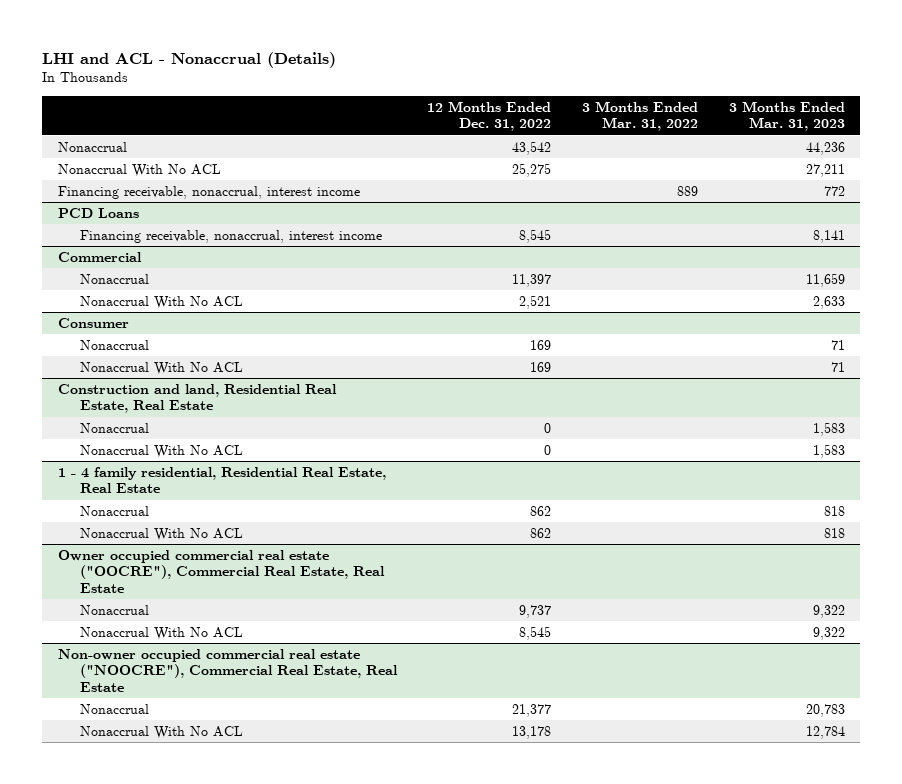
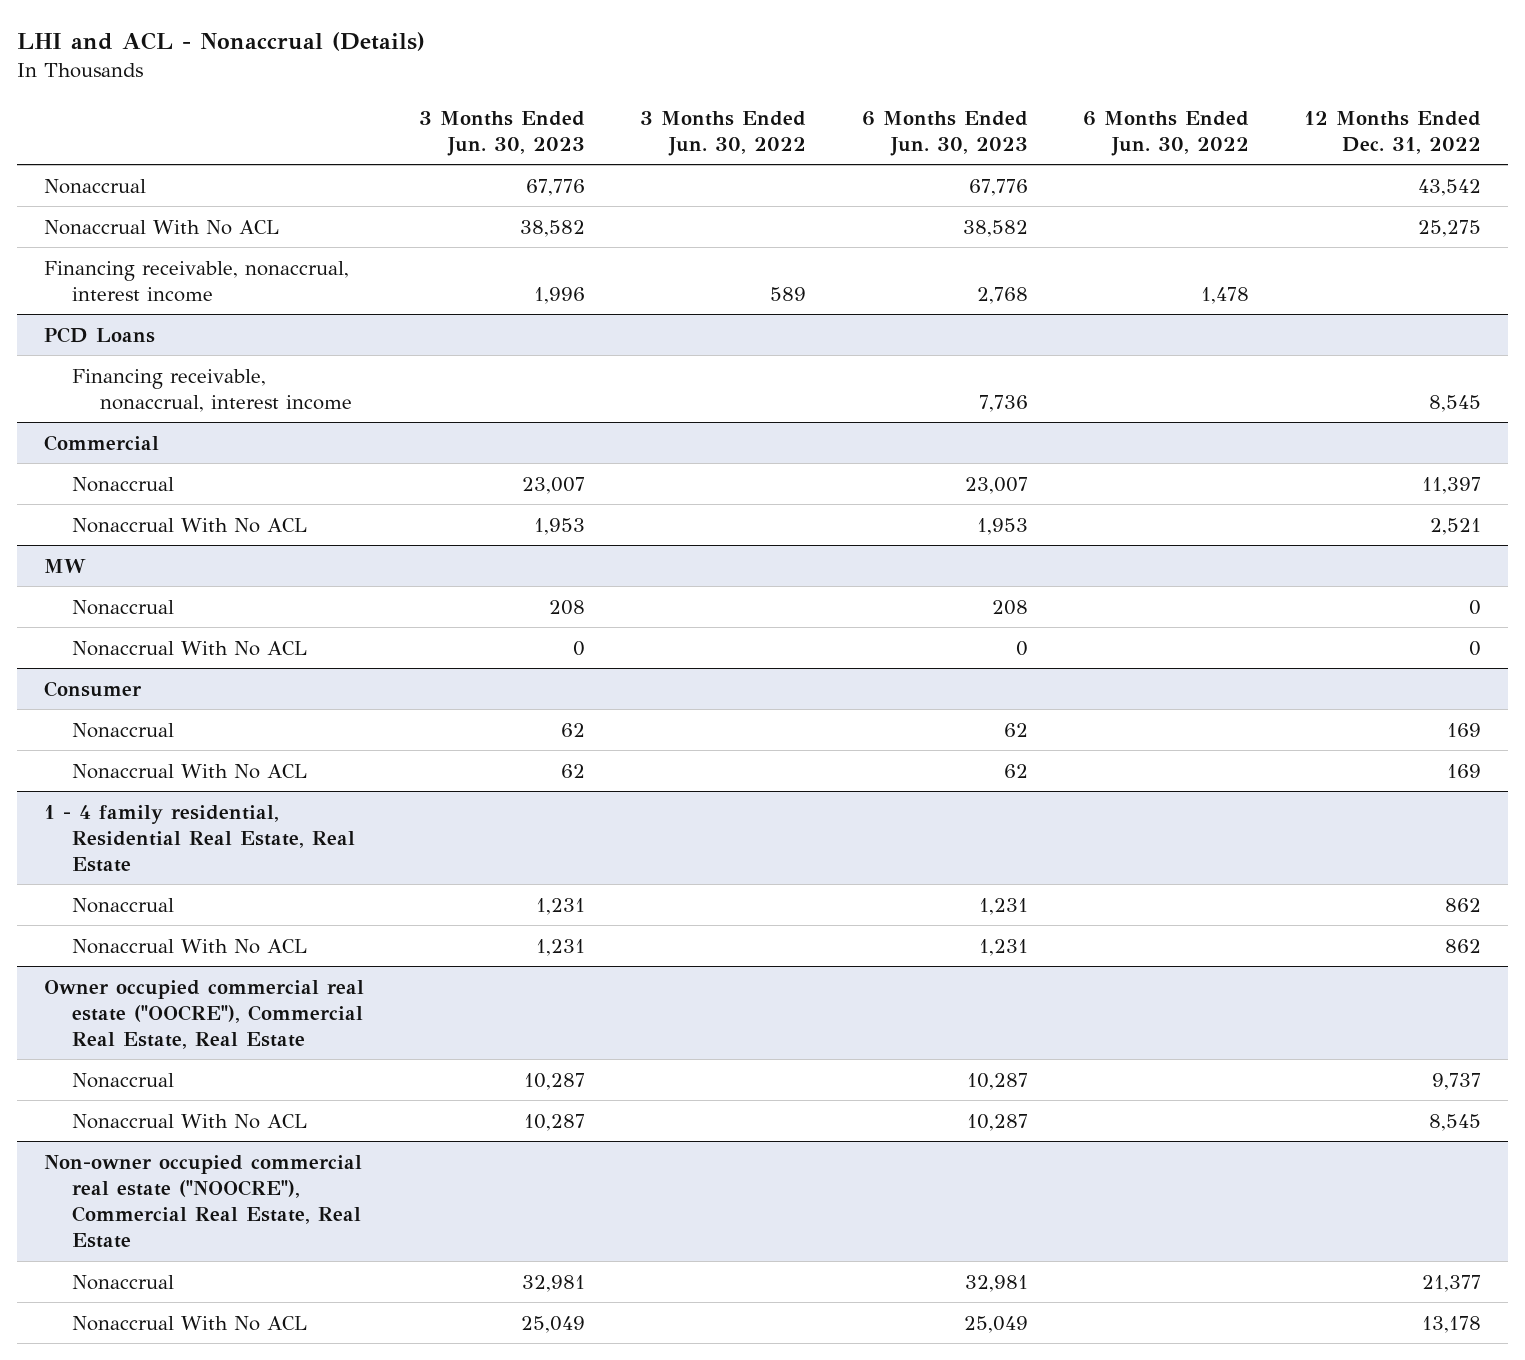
[581,100,698,132] 3 Months Ended Mar. 31, 2022 -> none
[728,100,845,132] 3 Months Ended Mar. 31, 2023 -> none
none -> [419,110,586,156] 3 Months Ended Jun. 30, 2023
none -> [640,110,807,156] 3 Months Ended Jun. 30, 2022
none -> [861,110,1028,156] 6 Months Ended Jun. 30, 2023
none -> [1082,110,1249,156] 6 Months Ended Jun. 30, 2022
none -> [44,558,87,573] MW
none -> [72,599,175,615] Nonaccrual
none -> [72,640,308,656] Nonaccrual With No ACL
[57,383,337,414] Construction and land, Residential Real Estate, Real Estate -> none
[79,422,149,433] Nonaccrual -> none
[79,444,243,458] Nonaccrual With No ACL -> none

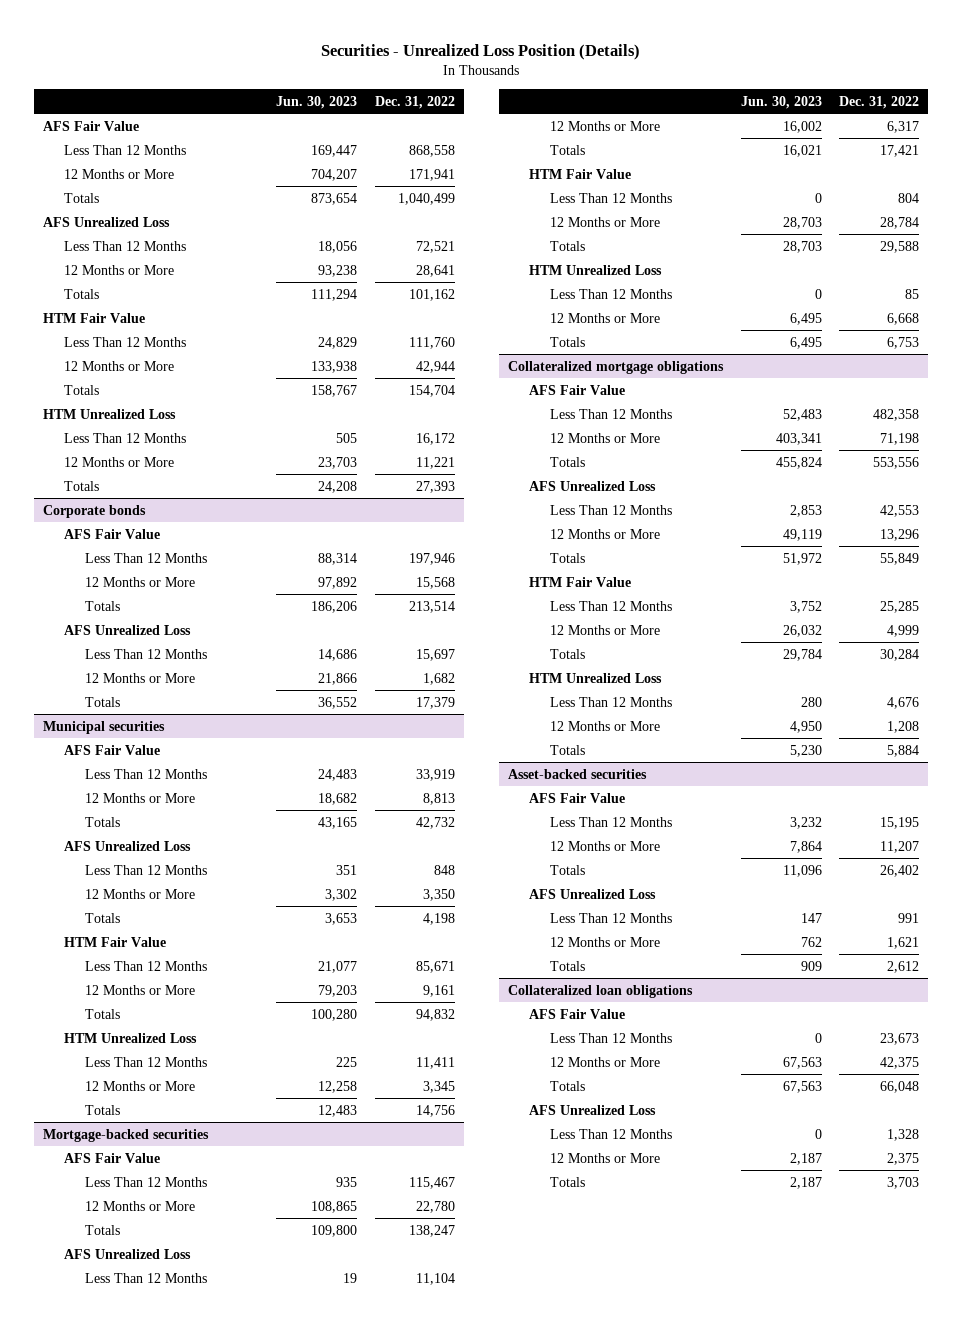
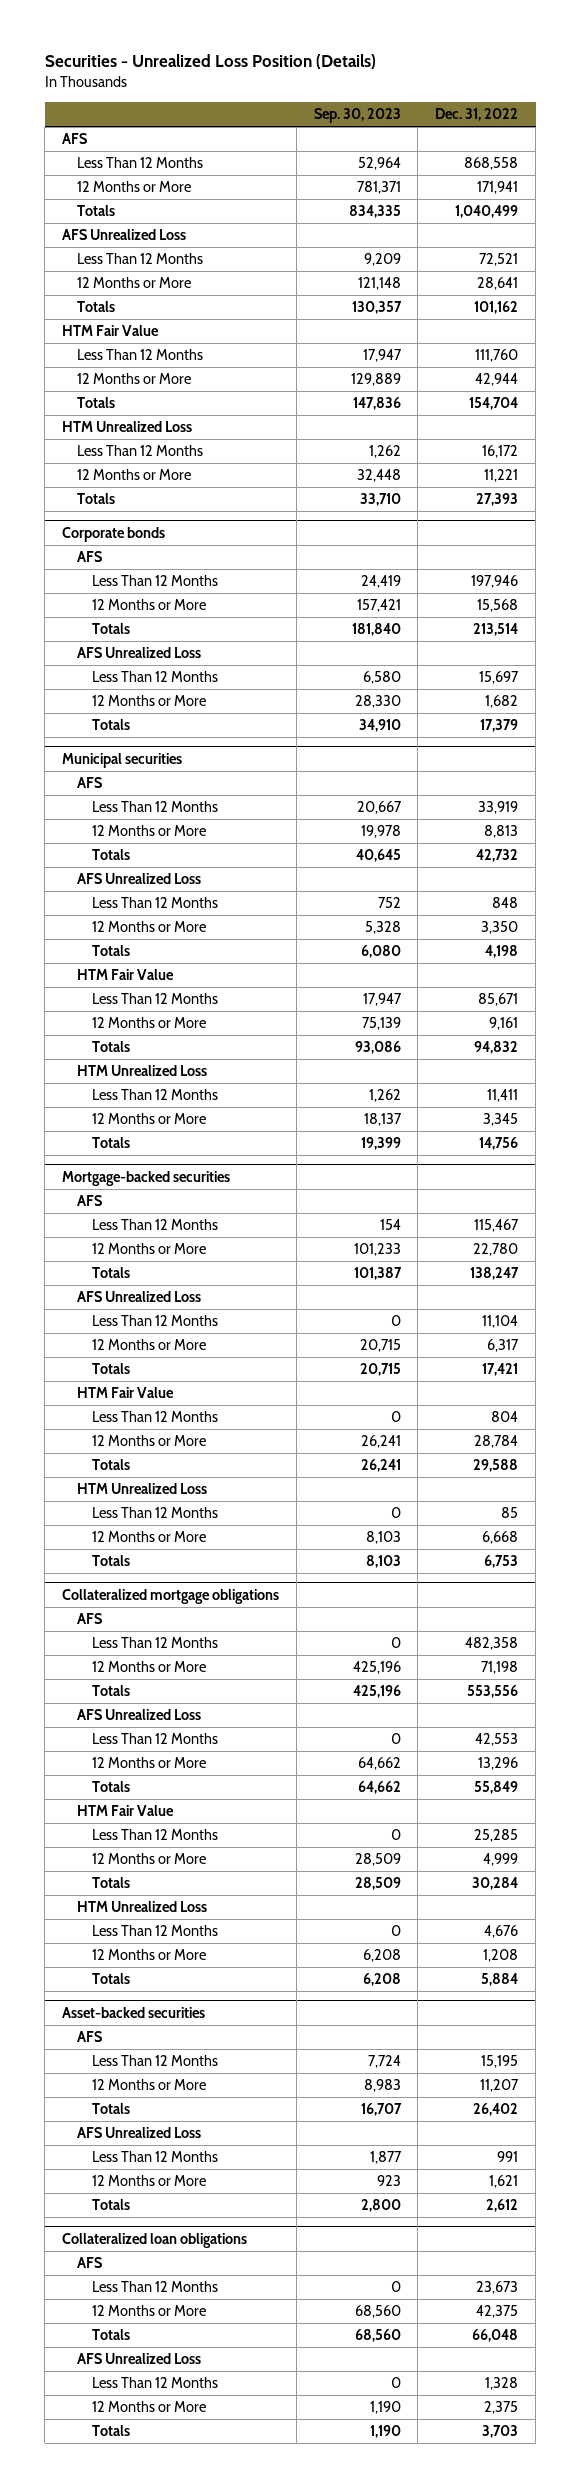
[275,95,357,109] Jun. 30, 2023 -> none
none -> [313,108,401,124] Sep. 30, 2023
[43,120,140,131] AFS Fair Value -> [61,133,87,145] AFS
[63,528,160,539] AFS Fair Value -> [77,551,103,563] AFS
[63,744,160,755] AFS Fair Value -> [77,777,103,789] AFS
[63,1152,160,1163] AFS Fair Value -> [77,1195,103,1207] AFS
[528,384,625,395] AFS Fair Value -> [77,1613,103,1625] AFS
[528,792,625,803] AFS Fair Value -> [77,2031,103,2043] AFS
[528,1008,625,1019] AFS Fair Value -> [77,2257,103,2269] AFS

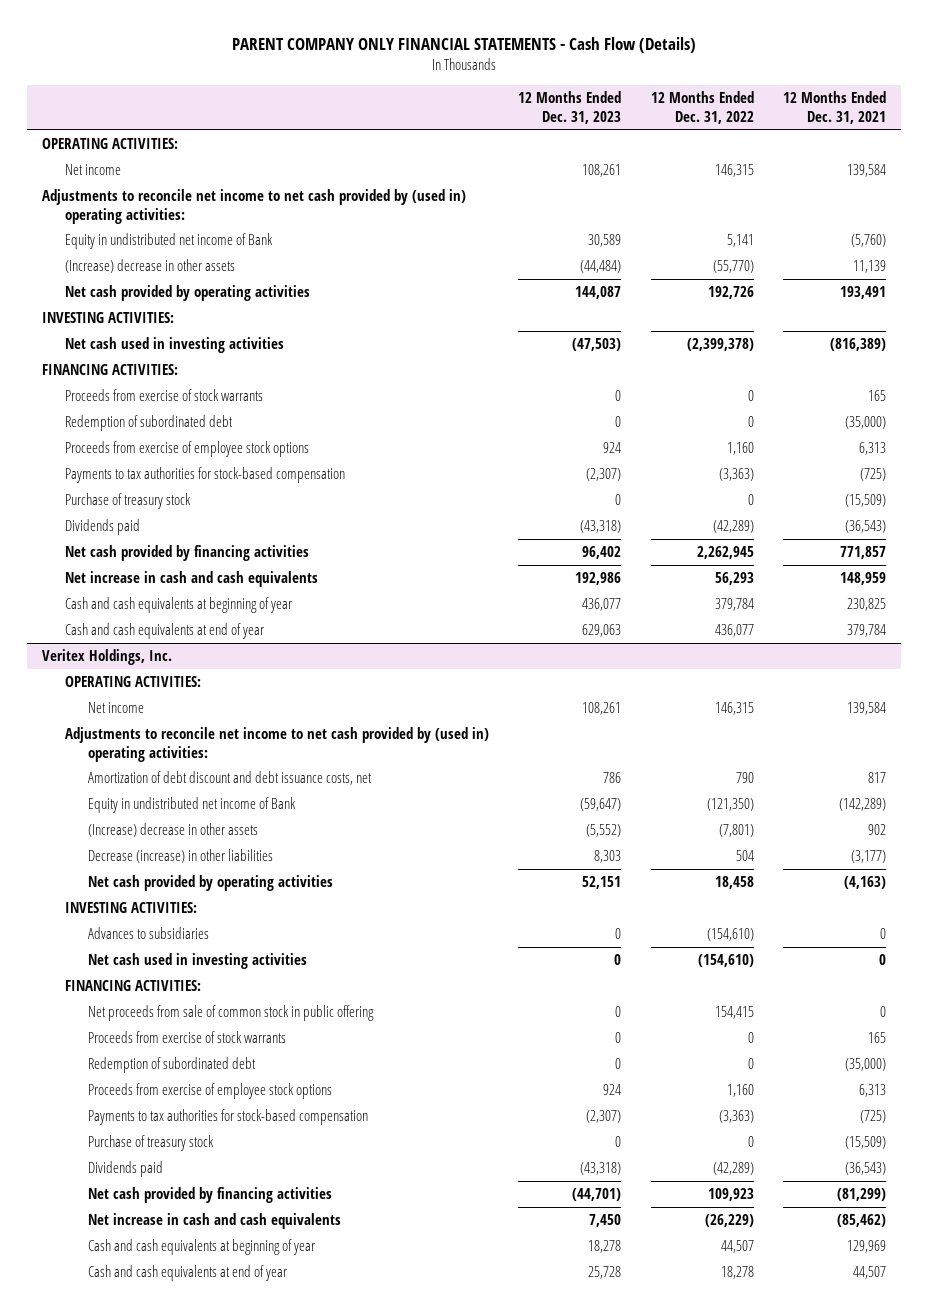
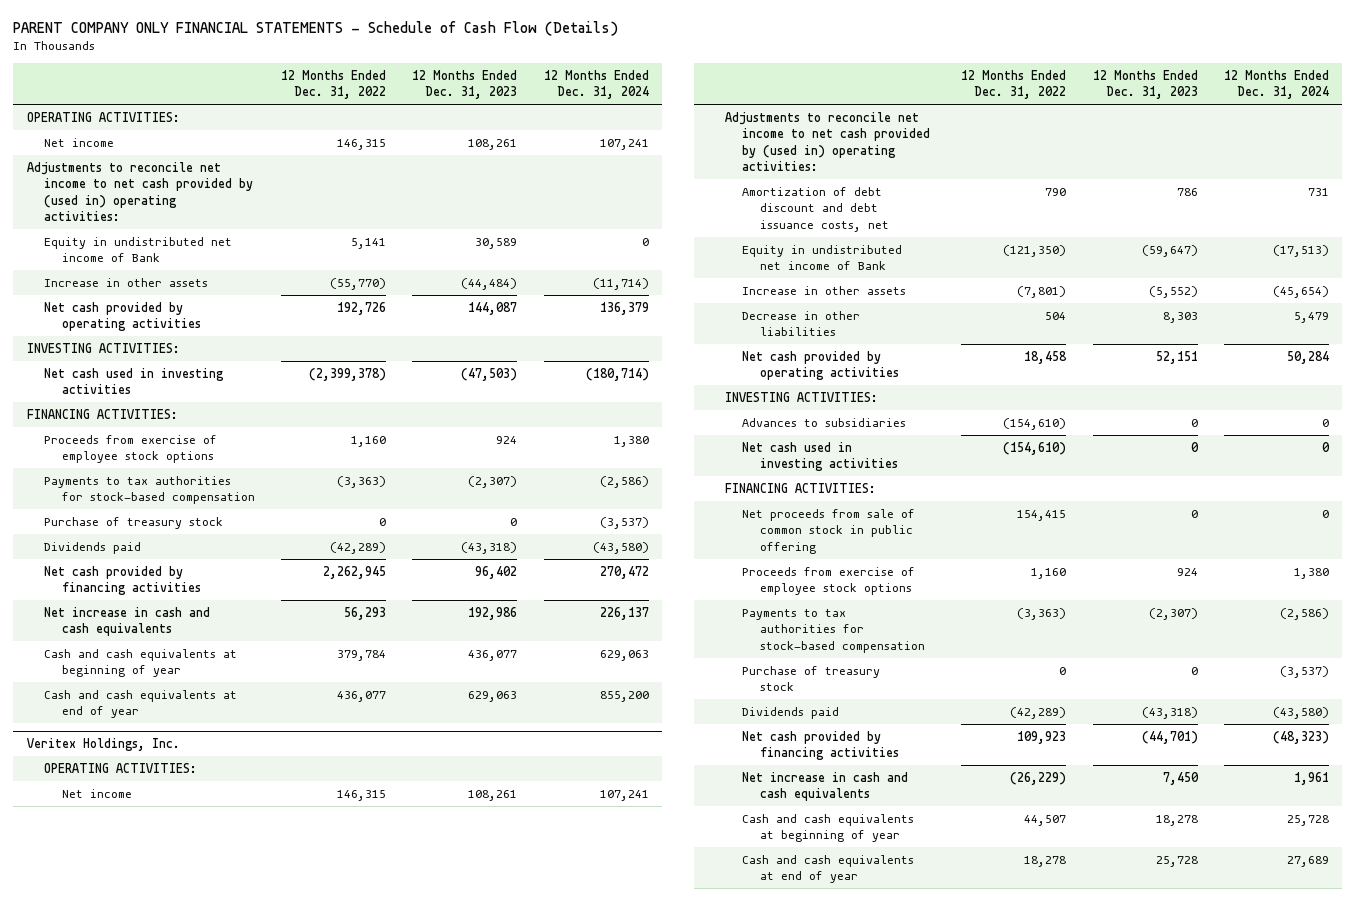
[232,37,697,54] PARENT COMPANY ONLY FINANCIAL STATEMENTS - Cash Flow (Details) -> [13,21,619,37] PARENT COMPANY ONLY FINANCIAL STATEMENTS - Schedule of Cash Flow (Details)
[783,91,887,125] 12 Months Ended Dec. 31, 2021 -> none
none -> [543,69,649,100] 12 Months Ended Dec. 31, 2024
[65,259,236,274] (Increase) decrease in other assets -> [44,277,209,287] Increase in other assets
[65,389,264,402] Proceeds from exercise of stock warrants -> none
[65,415,234,432] Redemption of subordinated debt -> none
[88,823,259,838] (Increase) decrease in other assets -> [742,285,907,295] Increase in other assets
[88,849,274,864] Decrease (increase) in other liabilities -> [742,310,861,337] Decrease in other liabilities
[88,1031,287,1044] Proceeds from exercise of stock warrants -> none
[88,1057,257,1074] Redemption of subordinated debt -> none

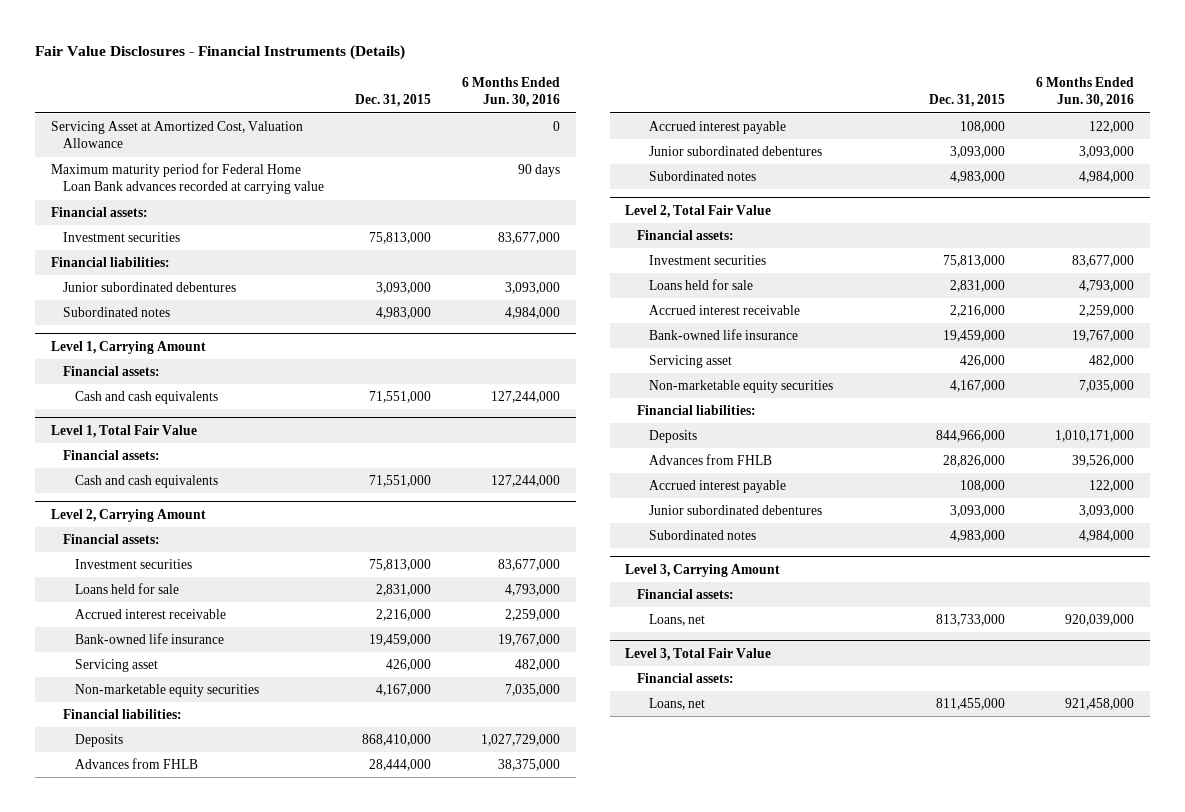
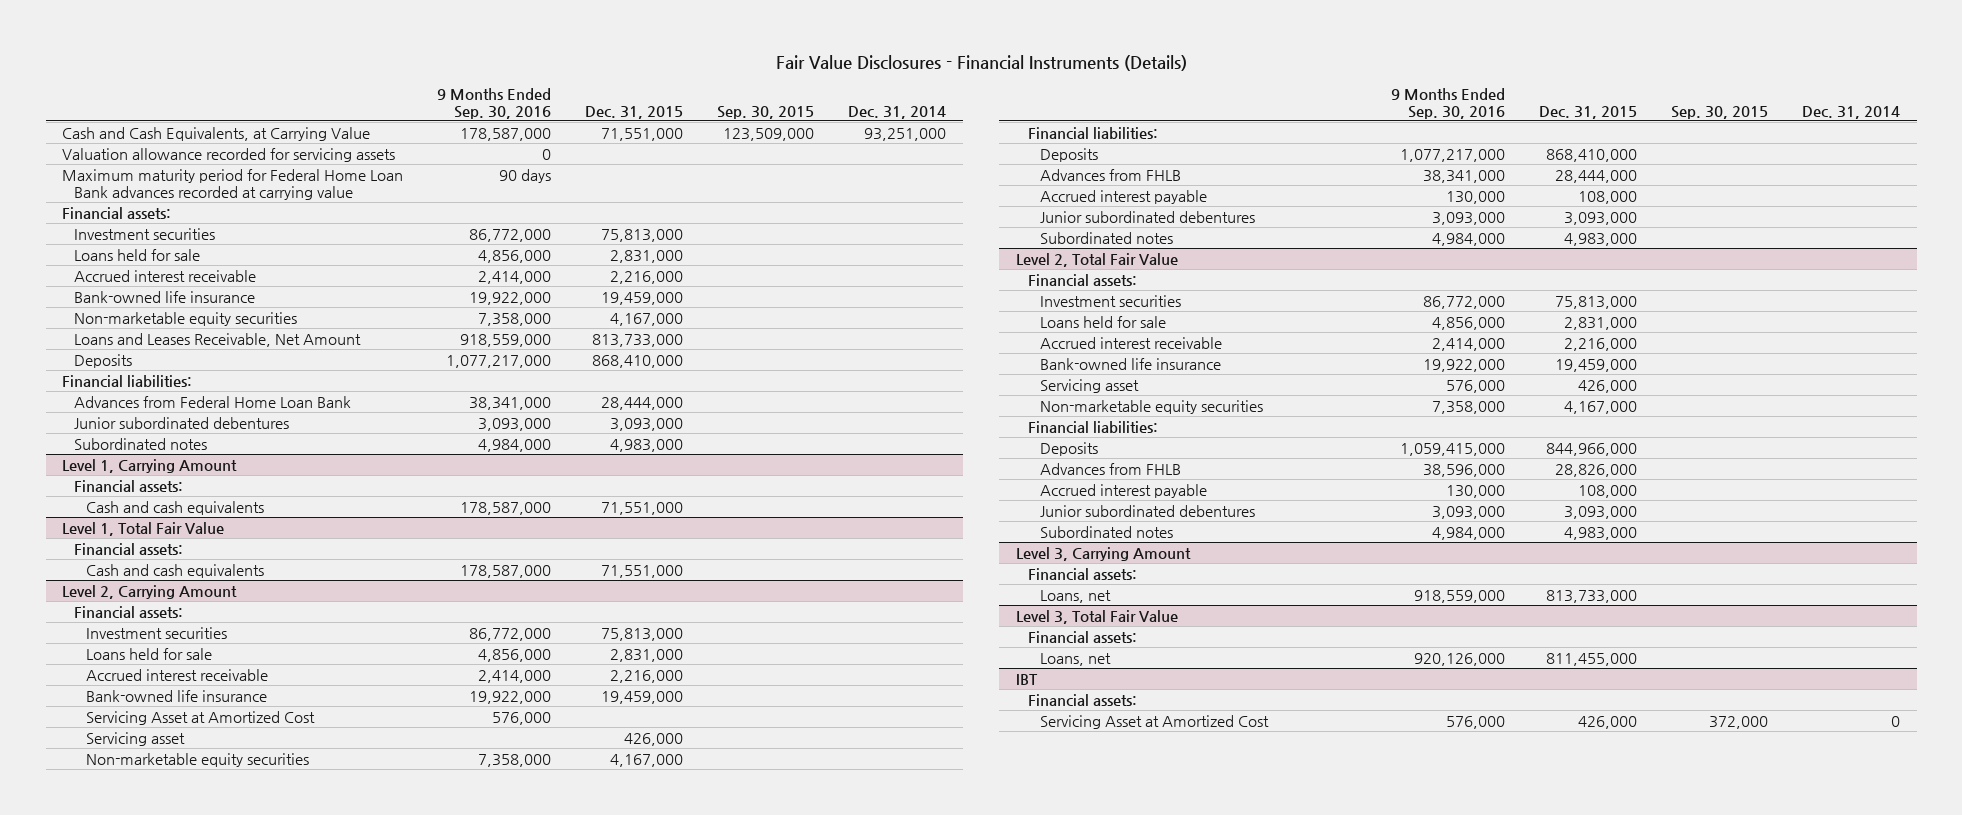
[462,77,561,108] 6 Months Ended Jun. 30, 2016 -> none
none -> [437,87,552,119] 9 Months Ended Sep. 30, 2016
none -> [717,105,815,119] Sep. 30, 2015
none -> [847,105,946,119] Dec. 31, 2014
none -> [62,126,371,141] Cash and Cash Equivalents, at Carrying Value
[50,121,303,149] Servicing Asset at Amortized Cost, Valuation Allowance -> [62,147,396,162] Valuation allowance recorded for servicing assets
none -> [74,248,201,261] Loans held for sale
none -> [74,269,257,282] Accrued interest receivable
none -> [74,290,256,303] Bank-owned life insurance
none -> [74,311,298,326] Non-marketable equity securities
none -> [74,332,362,347] Loans and Leases Receivable, Net Amount
none -> [74,353,133,368] Deposits
none -> [74,395,352,408] Advances from Federal Home Loan Bank
none -> [86,710,316,725] Servicing Asset at Amortized Cost
none -> [1016,673,1039,685] IBT
none -> [1028,693,1138,706] Financial assets:
none -> [1040,714,1270,729] Servicing Asset at Amortized Cost

